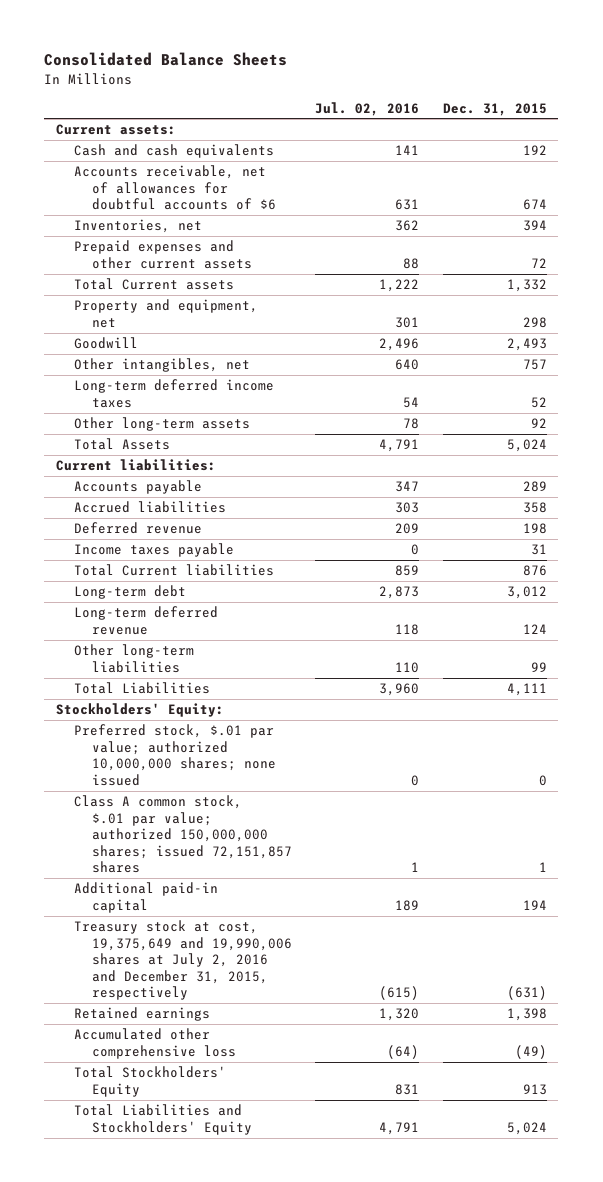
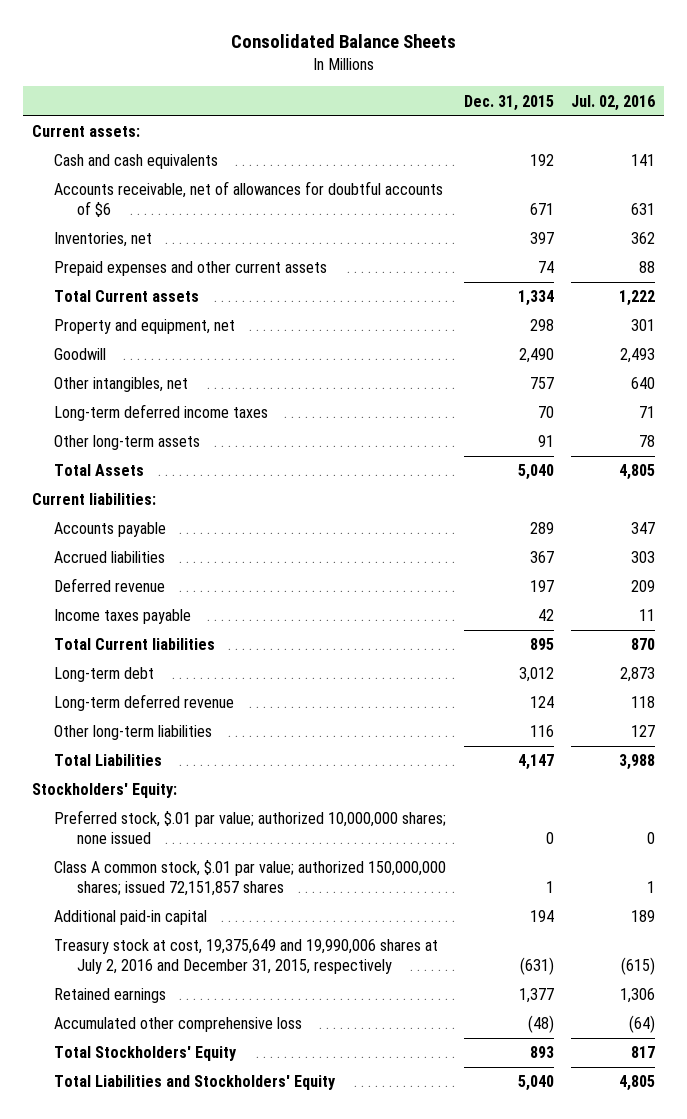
[522,199,547,211] 674 -> [529,203,554,216] 671
[522,220,547,232] 394 -> [529,232,554,245] 397
[530,257,547,268] 72 -> [537,261,554,274] 74
[506,279,547,293] 1,332 -> [517,290,554,307] 1,334
[379,338,420,352] 2,496 -> [620,348,656,364] 2,493
[506,338,547,352] 2,493 -> [518,348,554,364] 2,490
[403,396,420,408] 54 -> [639,406,656,419] 71
[530,396,547,408] 52 -> [537,406,554,419] 70
[530,418,547,429] 92 -> [537,435,554,448] 91
[379,439,420,453] 4,791 -> [619,464,656,481] 4,805
[506,439,547,453] 5,024 -> [517,464,554,481] 5,040
[522,502,547,514] 358 -> [529,551,554,564] 367
[522,523,547,535] 198 -> [529,580,554,593] 197
[411,544,420,556] 0 -> [639,609,656,622] 11
[530,544,547,556] 31 -> [537,609,554,622] 42
[395,565,420,577] 859 -> [631,638,656,651] 870
[522,565,547,577] 876 -> [529,638,554,651] 895
[395,661,420,673] 110 -> [631,725,656,738] 127
[530,661,547,672] 99 -> [529,725,554,738] 116
[379,683,420,697] 3,960 -> [619,754,656,771] 3,988
[506,683,547,697] 4,111 -> [517,754,554,771] 4,147
[379,1008,420,1022] 1,320 -> [620,988,656,1004] 1,306
[506,1008,547,1022] 1,398 -> [518,988,554,1004] 1,377
[514,1044,547,1059] (49) -> [527,1015,554,1034] (48)
[395,1083,420,1095] 831 -> [631,1046,656,1059] 817
[522,1083,547,1095] 913 -> [529,1046,554,1059] 893
[379,1121,420,1135] 4,791 -> [619,1075,656,1092] 4,805
[506,1121,547,1135] 5,024 -> [517,1075,554,1092] 5,040

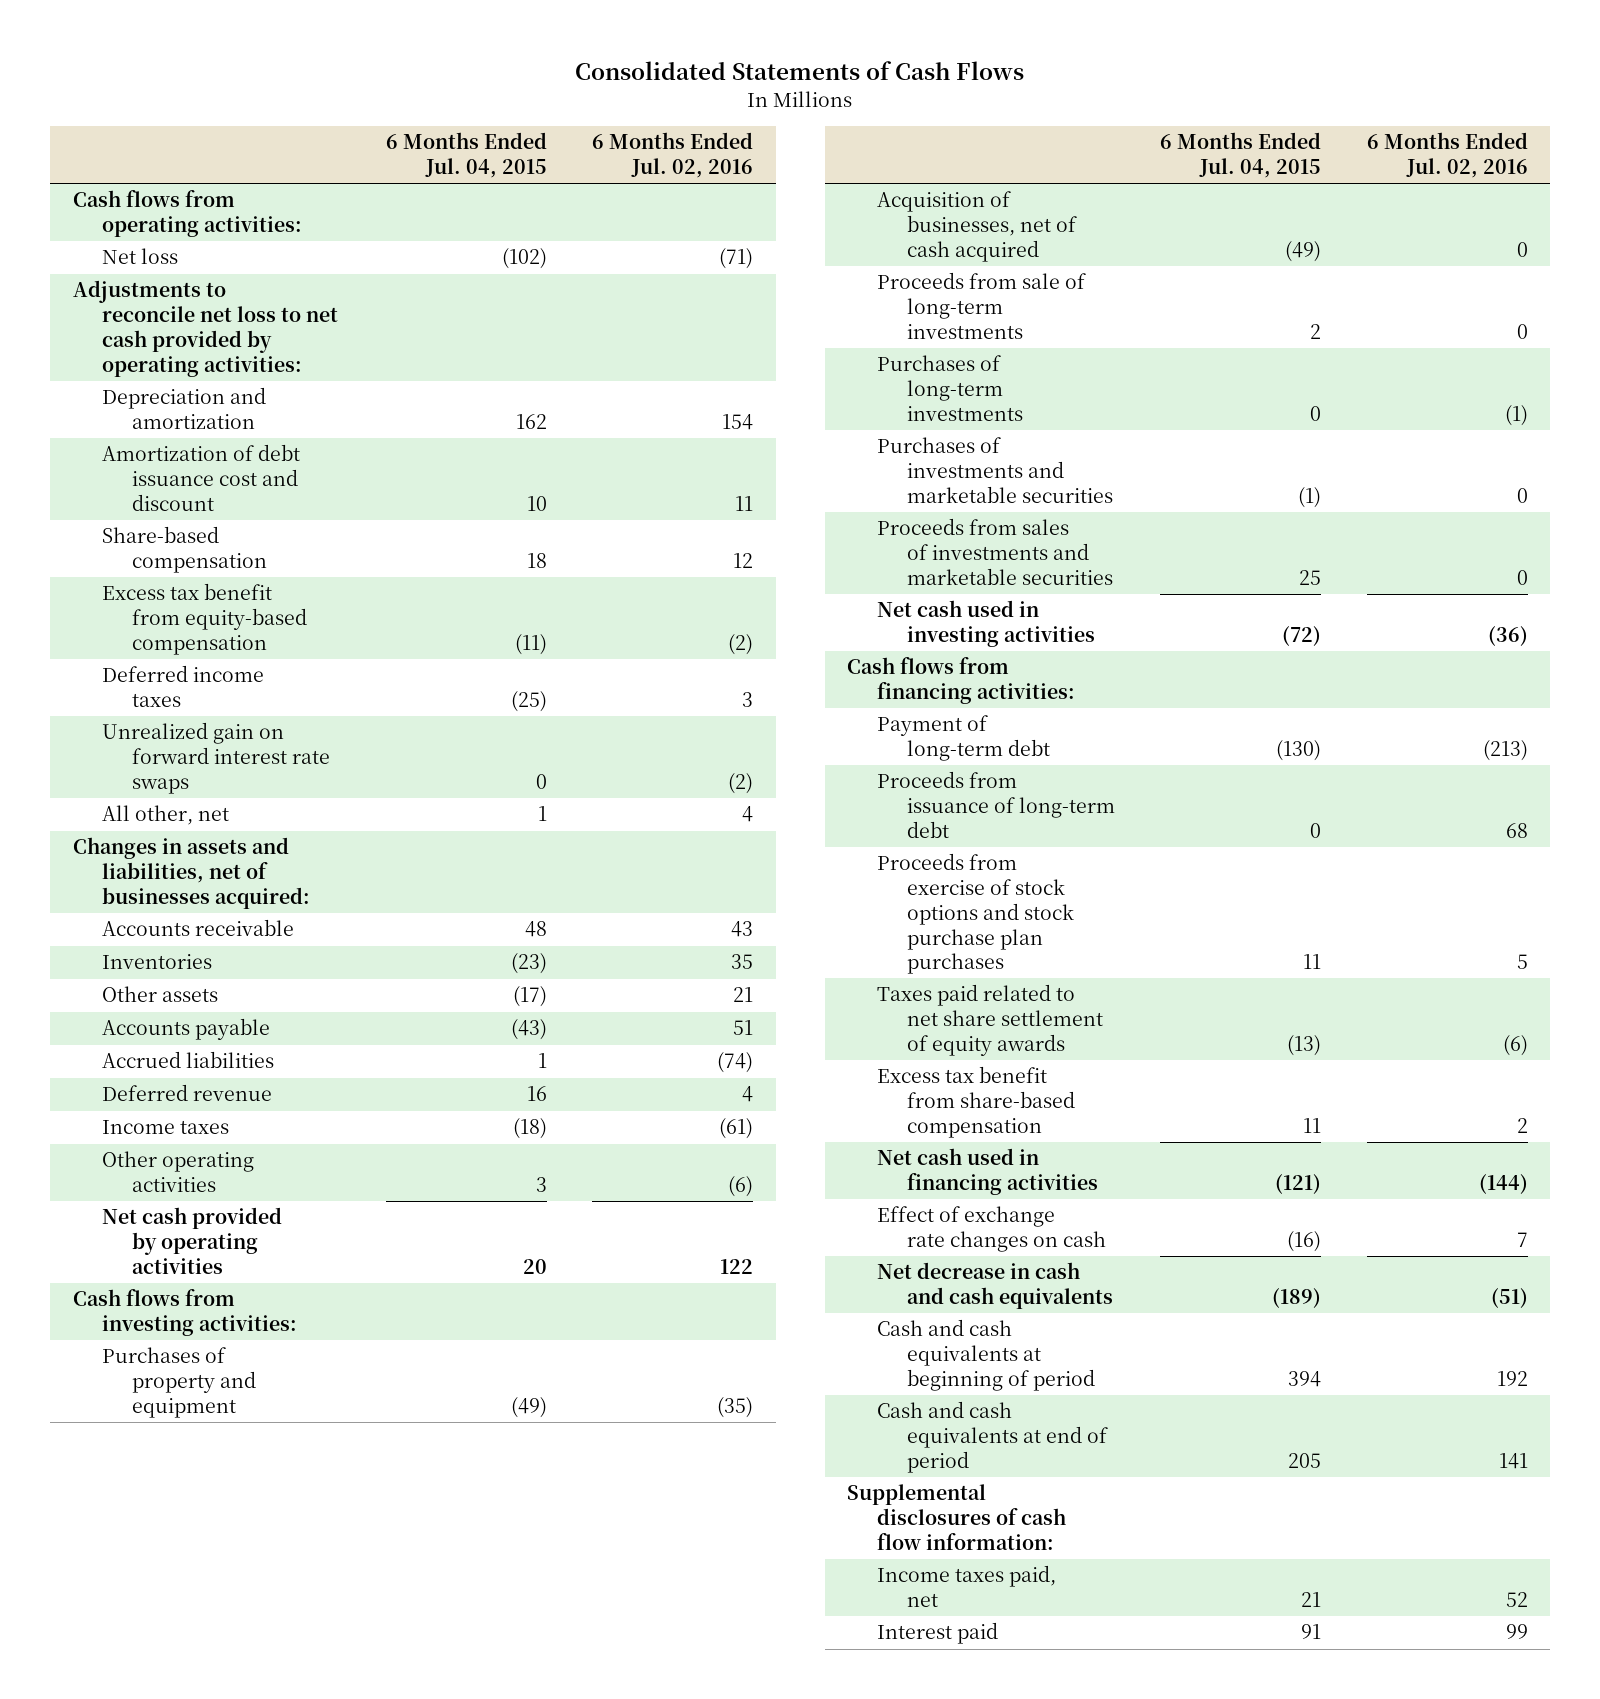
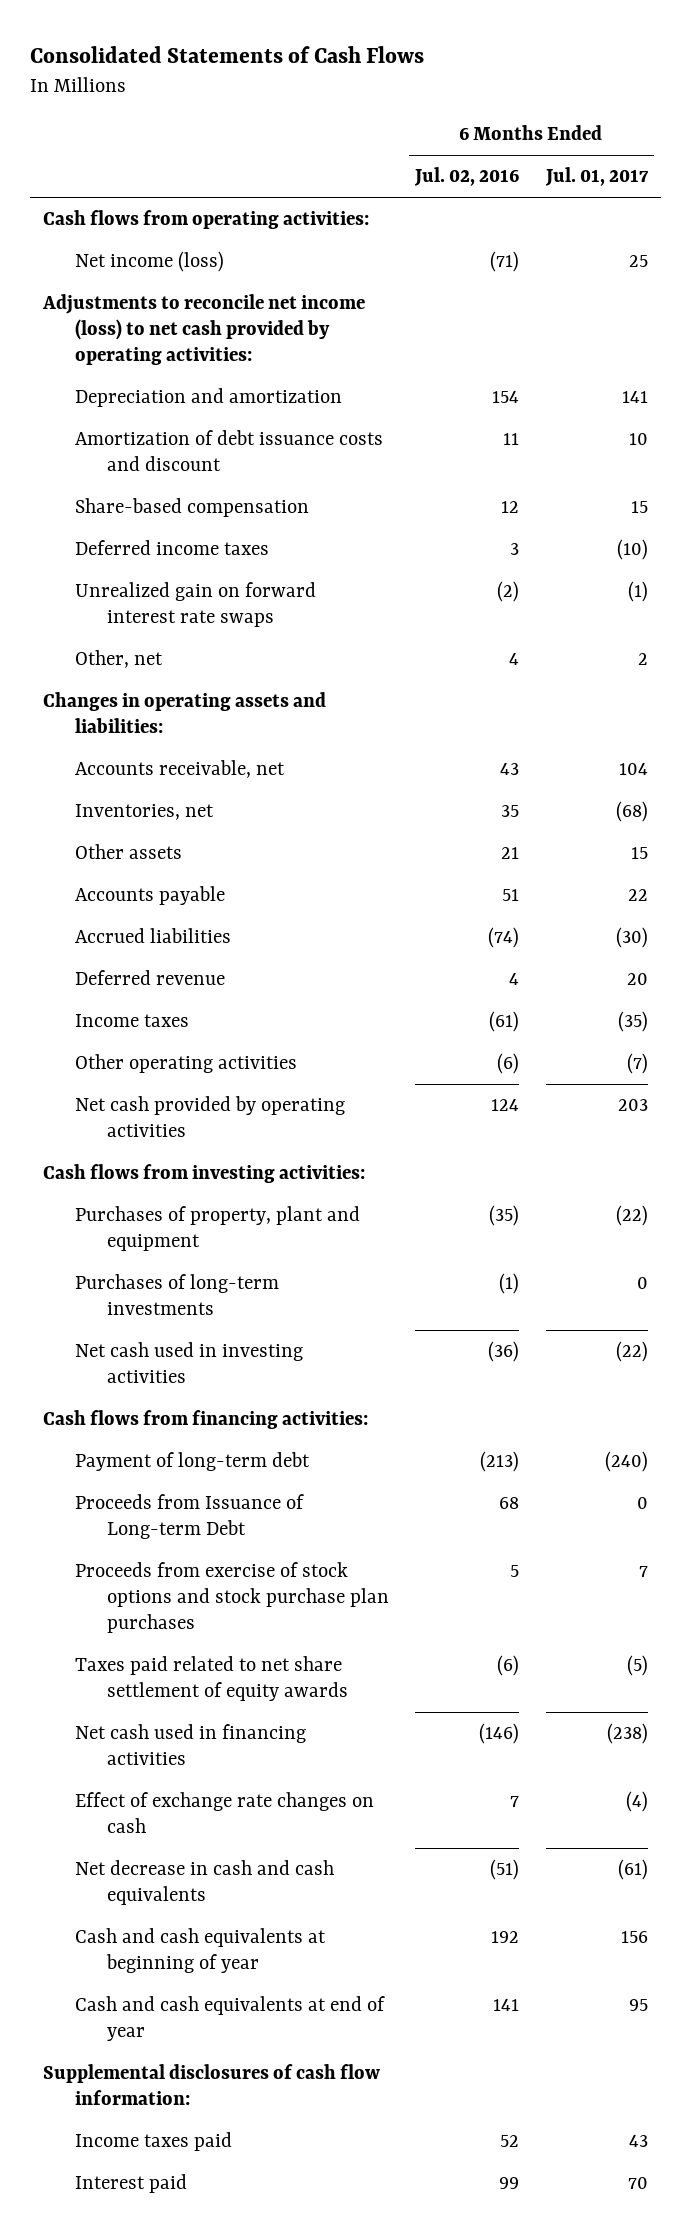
[385,132,547,179] 6 Months Ended Jul. 04, 2015 -> none
none -> [544,167,649,187] Jul. 01, 2017
[102,248,179,265] Net loss -> [74,251,224,273] Net income (loss)
[72,280,339,377] Adjustments to reconcile net loss to net cash provided by operating activities: -> [42,294,366,366] Adjustments to reconcile net income (loss) to net cash provided by operating activities:
[102,444,301,511] Amortization of debt issuance cost and discount -> [74,430,383,472] Amortization of debt issuance costs and discount
[102,583,307,655] Excess tax benefit from equity-based compensation -> none
[102,805,230,826] All other, net -> [74,650,163,669] Other, net
[72,837,311,909] Changes in assets and liabilities, net of businesses acquired: -> [43,692,327,734] Changes in operating assets and liabilities:
[102,919,295,937] Accounts receivable -> [74,760,285,779] Accounts receivable, net
[102,954,213,970] Inventories -> [74,804,214,821] Inventories, net
[720,1258,754,1274] 122 -> [491,1099,520,1112] 124
[876,191,1077,262] Acquisition of businesses, net of cash acquired -> none
[876,272,1086,339] Proceeds from sale of long-term investments -> none
[102,1347,256,1418] Purchases of property and equipment -> [74,1206,360,1252] Purchases of property, plant and equipment
[876,437,1113,503] Purchases of investments and marketable securities -> none
[876,518,1113,585] Proceeds from sales of investments and marketable securities -> none
[876,771,1115,838] Proceeds from issuance of long-term debt -> [74,1494,304,1540] Proceeds from Issuance of Long-term Debt
[876,1066,1075,1138] Excess tax benefit from share-based compensation -> none
[1478,1174,1528,1195] (144) -> [479,1723,520,1745] (146)
[876,1319,1095,1391] Cash and cash equivalents at beginning of period -> [74,1928,326,1974] Cash and cash equivalents at beginning of year
[876,1401,1108,1473] Cash and cash equivalents at end of period -> [74,1996,385,2042] Cash and cash equivalents at end of year
[876,1565,1056,1608] Income taxes paid, net -> [74,2132,232,2152] Income taxes paid

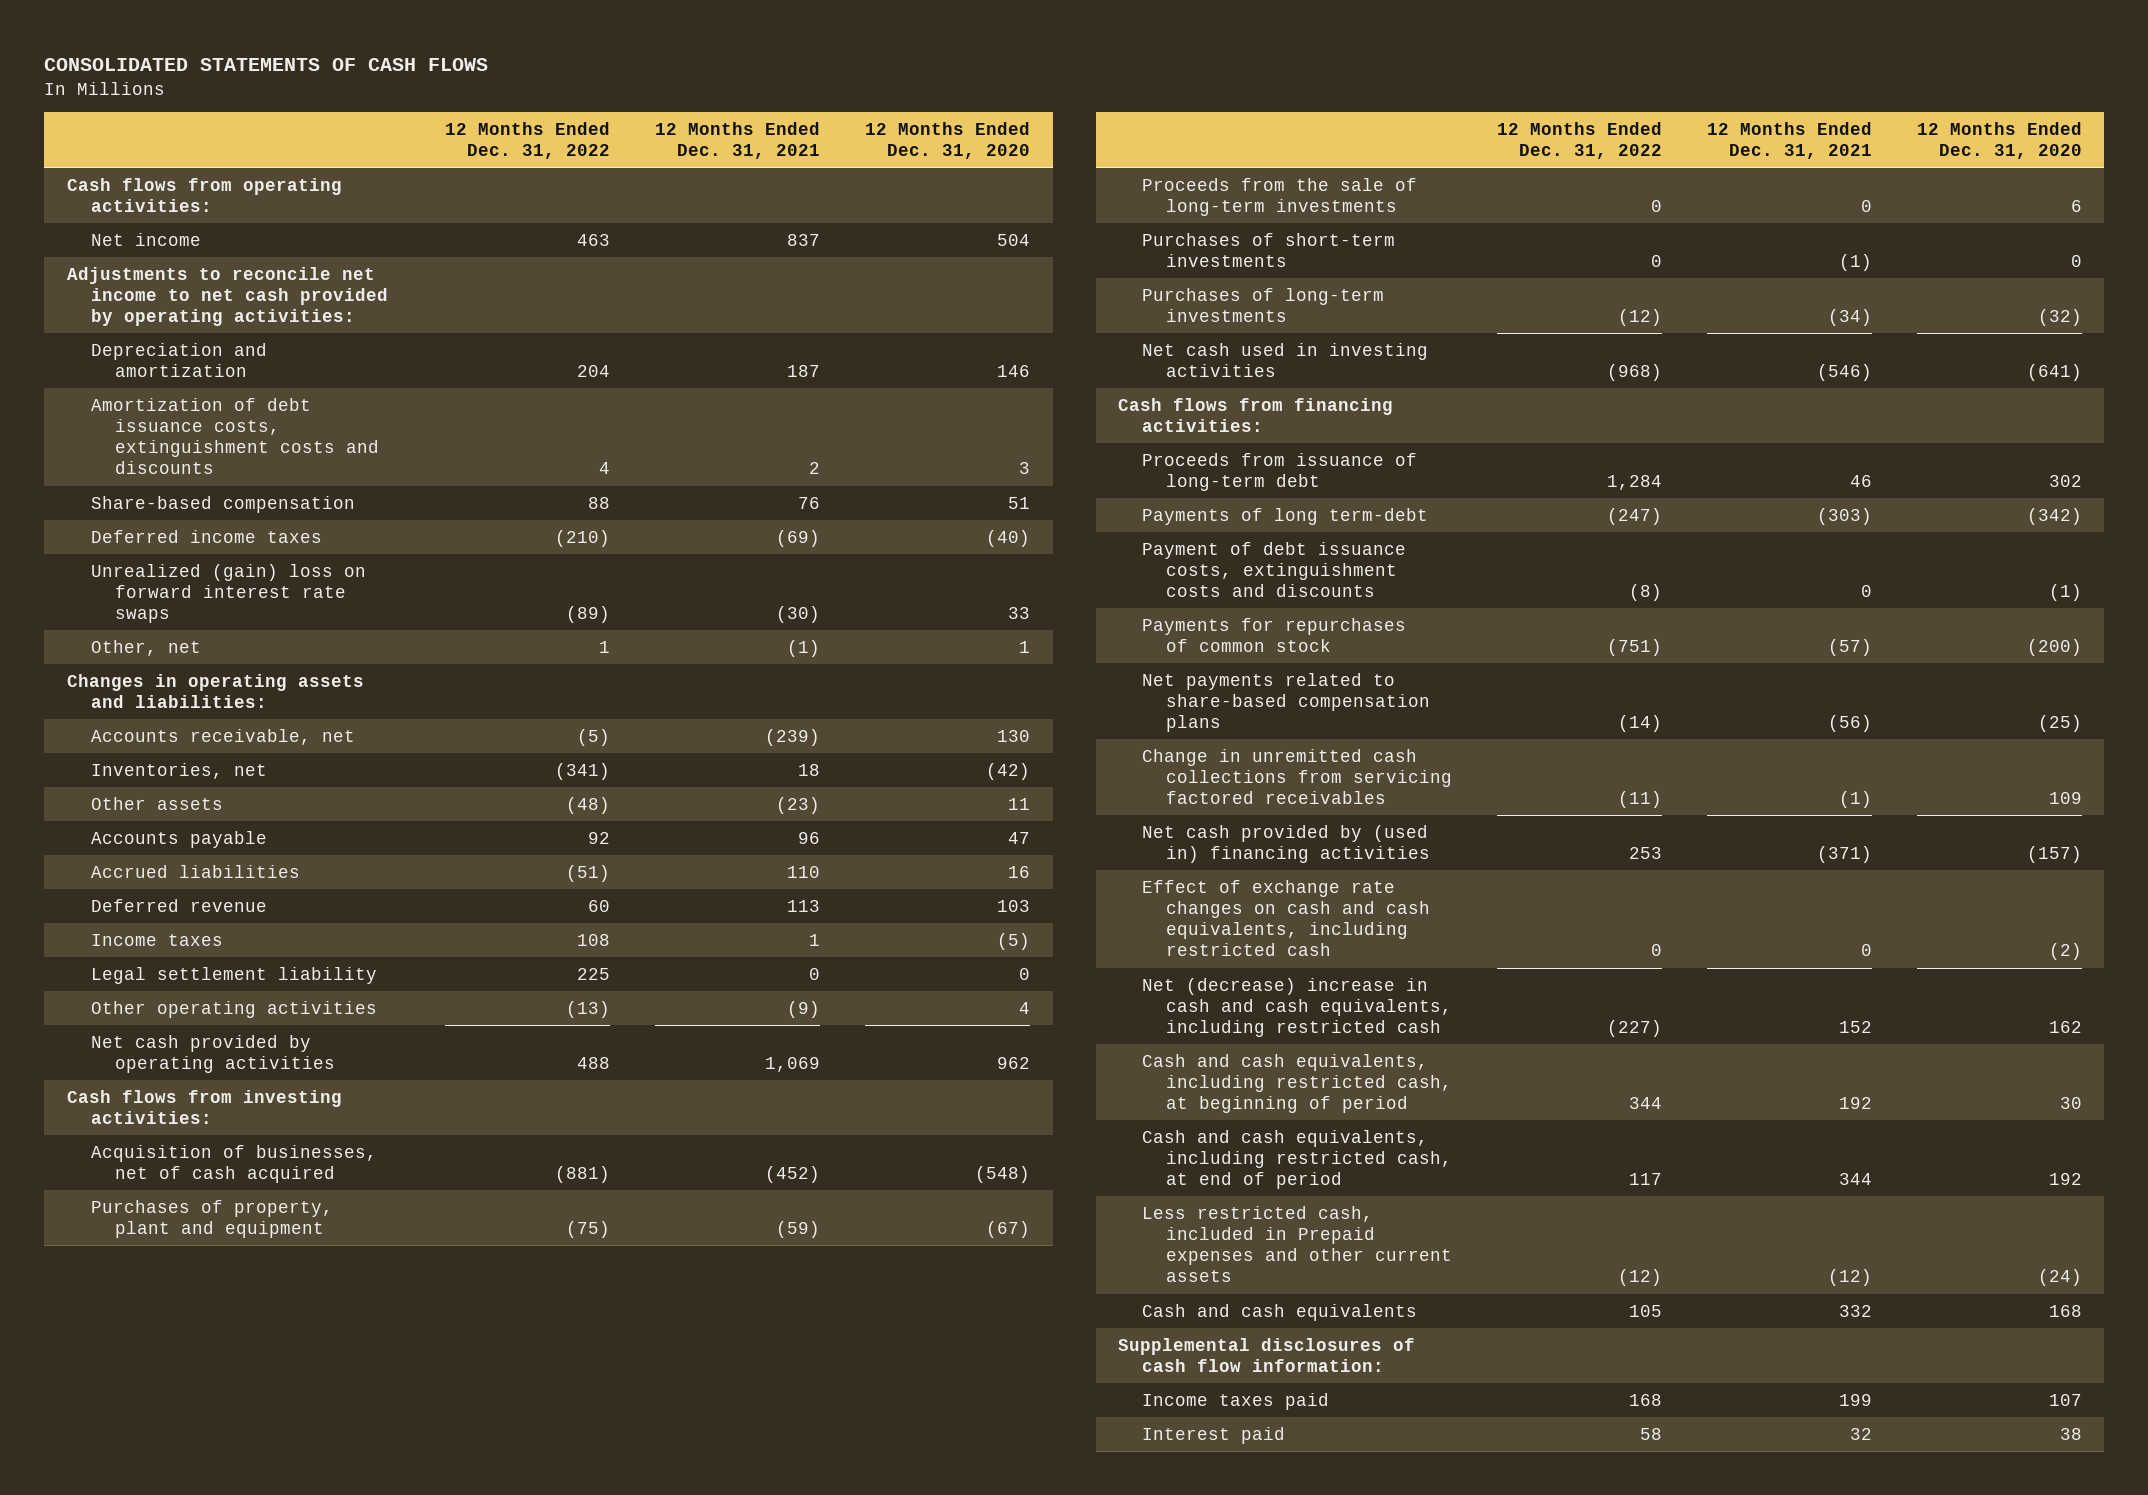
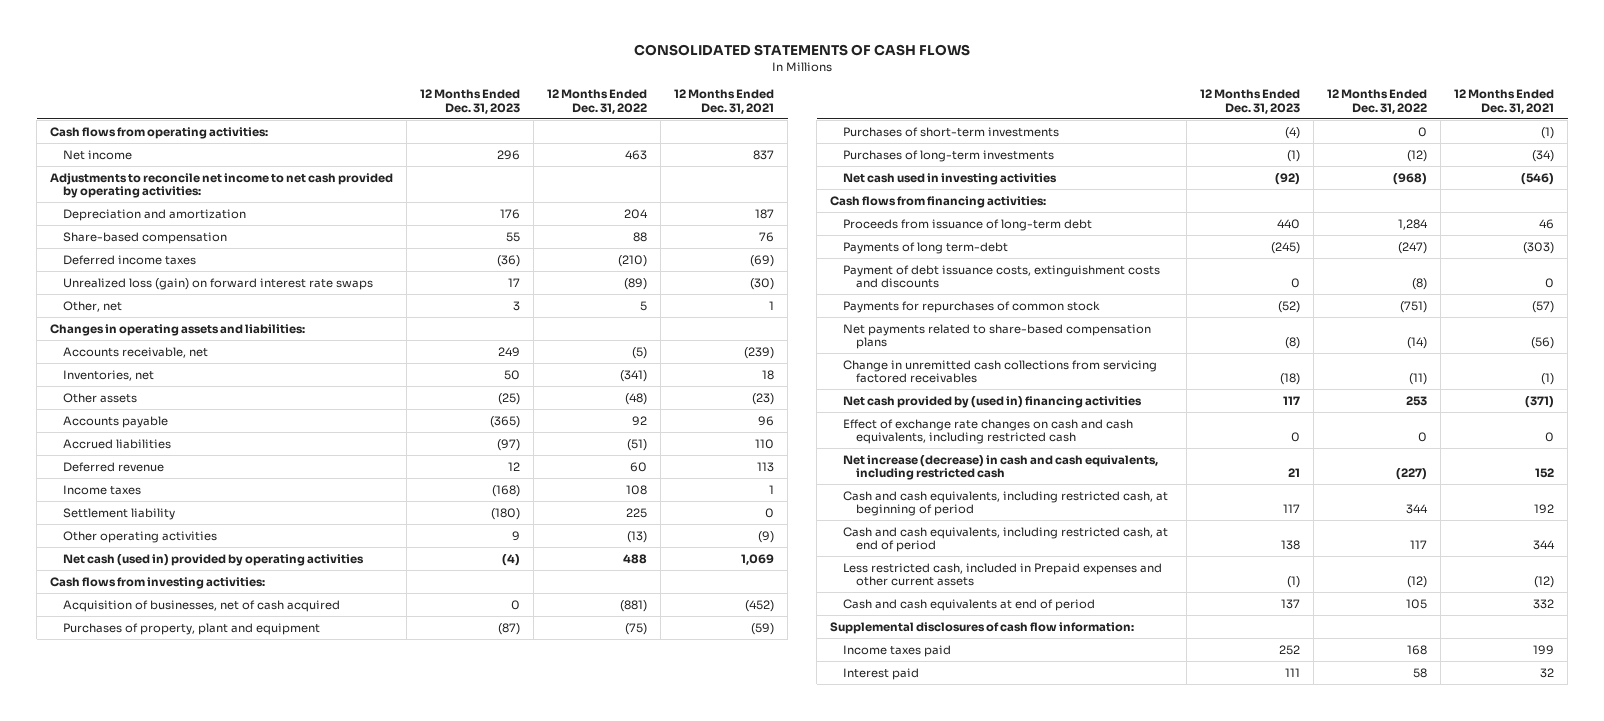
[865,121,1031,159] 12 Months Ended Dec. 31, 2020 -> none
none -> [420,88,521,114] 12 Months Ended Dec. 31, 2023
[90,397,379,475] Amortization of debt issuance costs, extinguishment costs and discounts -> none
[90,563,366,624] Unrealized (gain) loss on forward interest rate swaps -> [63,277,374,290] Unrealized loss (gain) on forward interest rate swaps
[599,640,611,653] 1 -> [640,300,648,311] 5
[787,639,821,657] (1) -> [769,300,775,310] 1
[90,966,377,984] Legal settlement liability -> [63,507,176,520] Settlement liability
[90,1034,335,1073] Net cash provided by operating activities -> [63,553,365,566] Net cash (used in) provided by operating activities
[1142,177,1418,216] Proceeds from the sale of long-term investments -> none
[1142,977,1453,1038] Net (decrease) increase in cash and cash equivalents, including restricted cash -> [843,454,1159,481] Net increase (decrease) in cash and cash equivalents, including restricted cash
[1142,1303,1418,1321] Cash and cash equivalents -> [843,598,1096,611] Cash and cash equivalents at end of period

